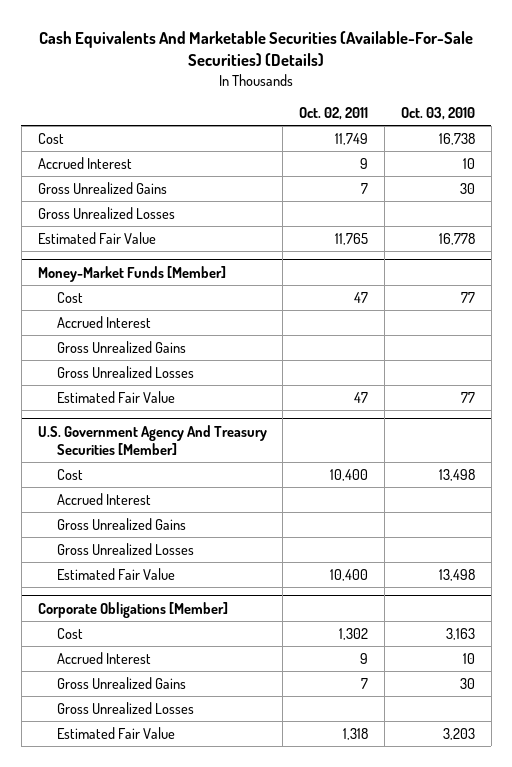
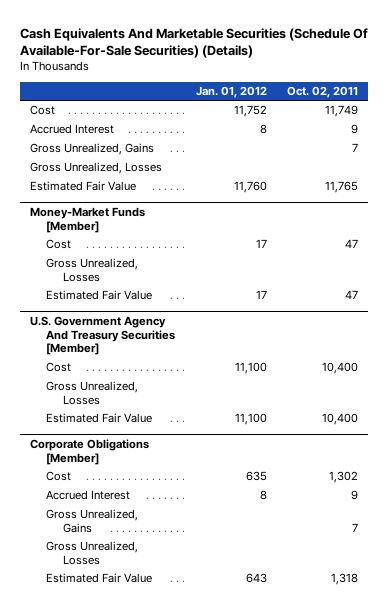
[39,30,474,67] Cash Equivalents And Marketable Securities (Available-For-Sale Securities) (Details) -> [19,27,368,59] Cash Equivalents And Marketable Securities (Schedule Of Available-For-Sale Securities) (Details)
[400,106,475,120] Oct. 03, 2010 -> none
none -> [195,86,267,99] Jan. 01, 2012
[37,181,167,194] Gross Unrealized Gains -> [30,143,155,156] Gross Unrealized, Gains
[37,206,175,219] Gross Unrealized Losses -> [30,162,163,175] Gross Unrealized, Losses
[57,315,152,328] Accrued Interest -> none
[57,340,187,353] Gross Unrealized Gains -> none
[57,365,195,378] Gross Unrealized Losses -> [46,258,139,282] Gross Unrealized, Losses
[57,492,152,505] Accrued Interest -> none
[57,517,187,530] Gross Unrealized Gains -> none
[57,542,195,555] Gross Unrealized Losses -> [46,381,139,405] Gross Unrealized, Losses
[57,676,187,689] Gross Unrealized Gains -> [46,509,139,533] Gross Unrealized, Gains
[57,701,195,714] Gross Unrealized Losses -> [46,541,139,565] Gross Unrealized, Losses

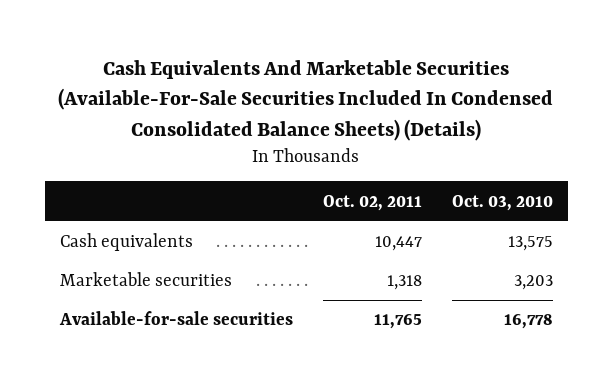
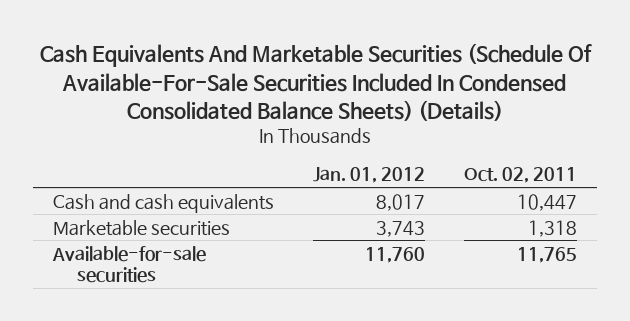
[58,59,554,141] Cash Equivalents And Marketable Securities (Available-For-Sale Securities Included In Condensed Consolidated Balance Sheets) (Details) -> [39,43,592,121] Cash Equivalents And Marketable Securities (Schedule Of Available-For-Sale Securities Included In Condensed Consolidated Balance Sheets) (Details)
[452,194,554,211] Oct. 03, 2010 -> none
none -> [312,167,425,184] Jan. 01, 2012
[59,233,193,252] Cash equivalents -> [52,193,274,213] Cash and cash equivalents

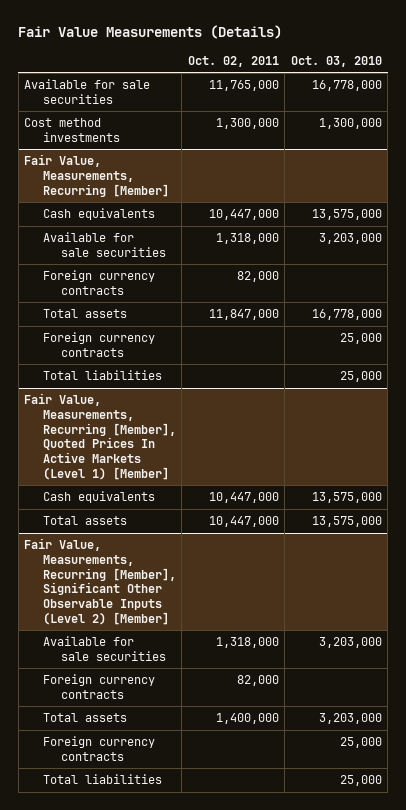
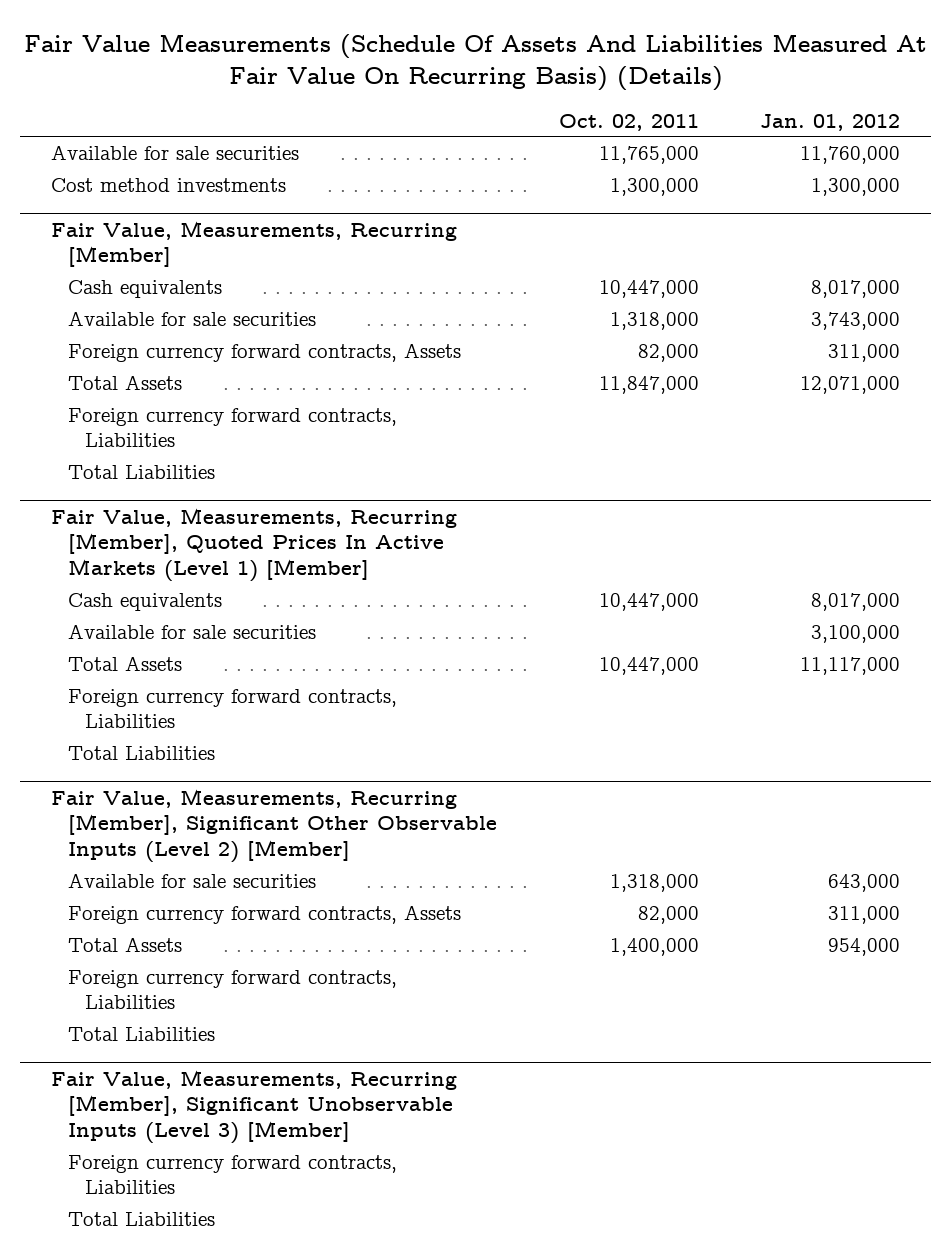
[18,24,283,39] Fair Value Measurements (Details) -> [23,34,927,92] Fair Value Measurements (Schedule Of Assets And Liabilities Measured At Fair Value On Recurring Basis) (Details)
[290,55,382,67] Oct. 03, 2010 -> none
none -> [760,113,901,131] Jan. 01, 2012
[42,270,155,295] Foreign currency contracts -> [67,342,461,362] Foreign currency forward contracts, Assets
[42,309,127,319] Total assets -> [67,374,182,390] Total Assets
[42,332,155,357] Foreign currency contracts -> [67,407,397,448] Foreign currency forward contracts, Liabilities
[42,370,162,381] Total liabilities -> [67,464,215,479] Total Liabilities
none -> [67,623,316,639] Available for sale securities
[42,516,127,526] Total assets -> [67,655,182,671] Total Assets
none -> [67,688,397,729] Foreign currency forward contracts, Liabilities
none -> [67,745,215,760] Total Liabilities
[42,674,155,699] Foreign currency contracts -> [67,904,461,924] Foreign currency forward contracts, Assets
[42,713,127,723] Total assets -> [67,936,182,952] Total Assets
[42,736,155,761] Foreign currency contracts -> [67,969,397,1010] Foreign currency forward contracts, Liabilities
[42,774,162,785] Total liabilities -> [67,1026,215,1041] Total Liabilities
none -> [50,1069,457,1144] Fair Value, Measurements, Recurring [Member], Significant Unobservable Inputs (Level 3) [Member]
none -> [67,1154,397,1195] Foreign currency forward contracts, Liabilities
none -> [67,1211,215,1226] Total Liabilities

